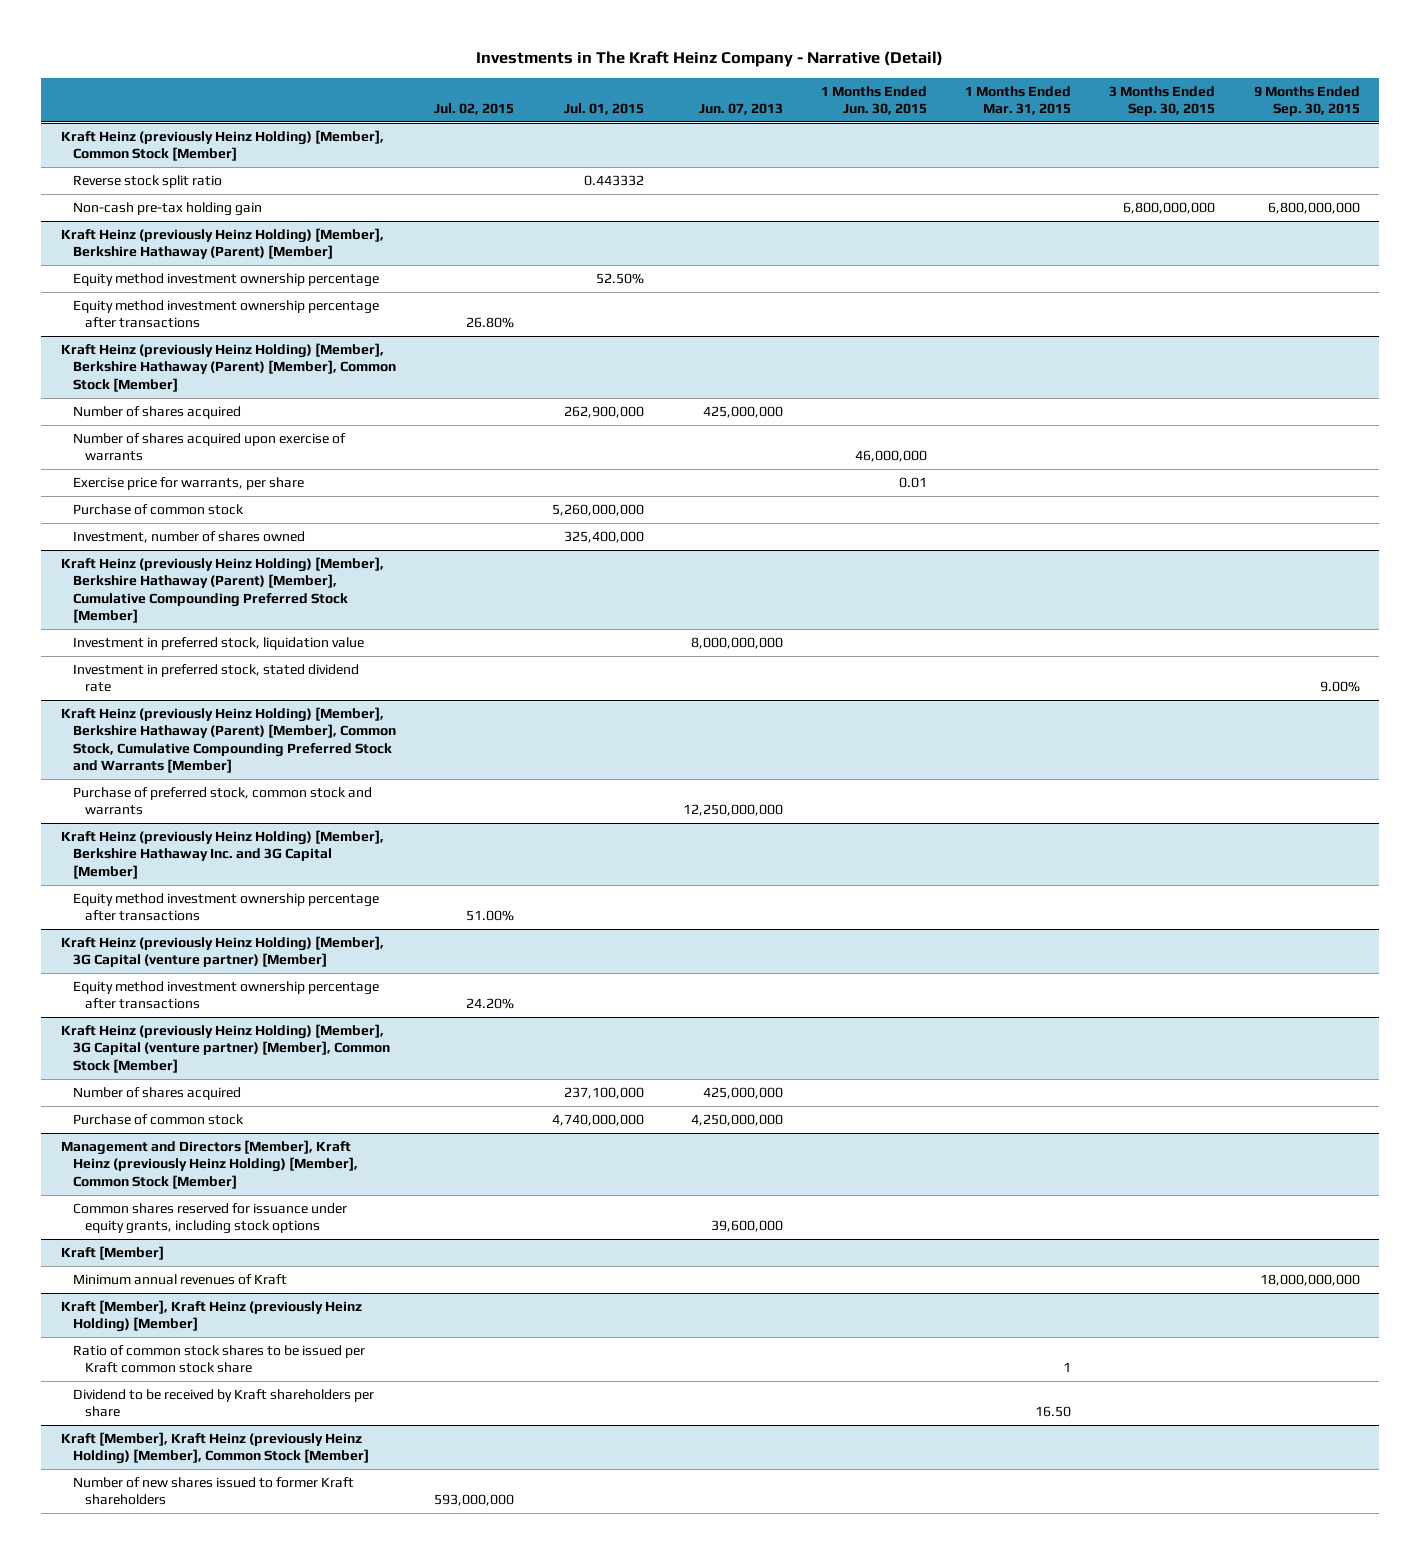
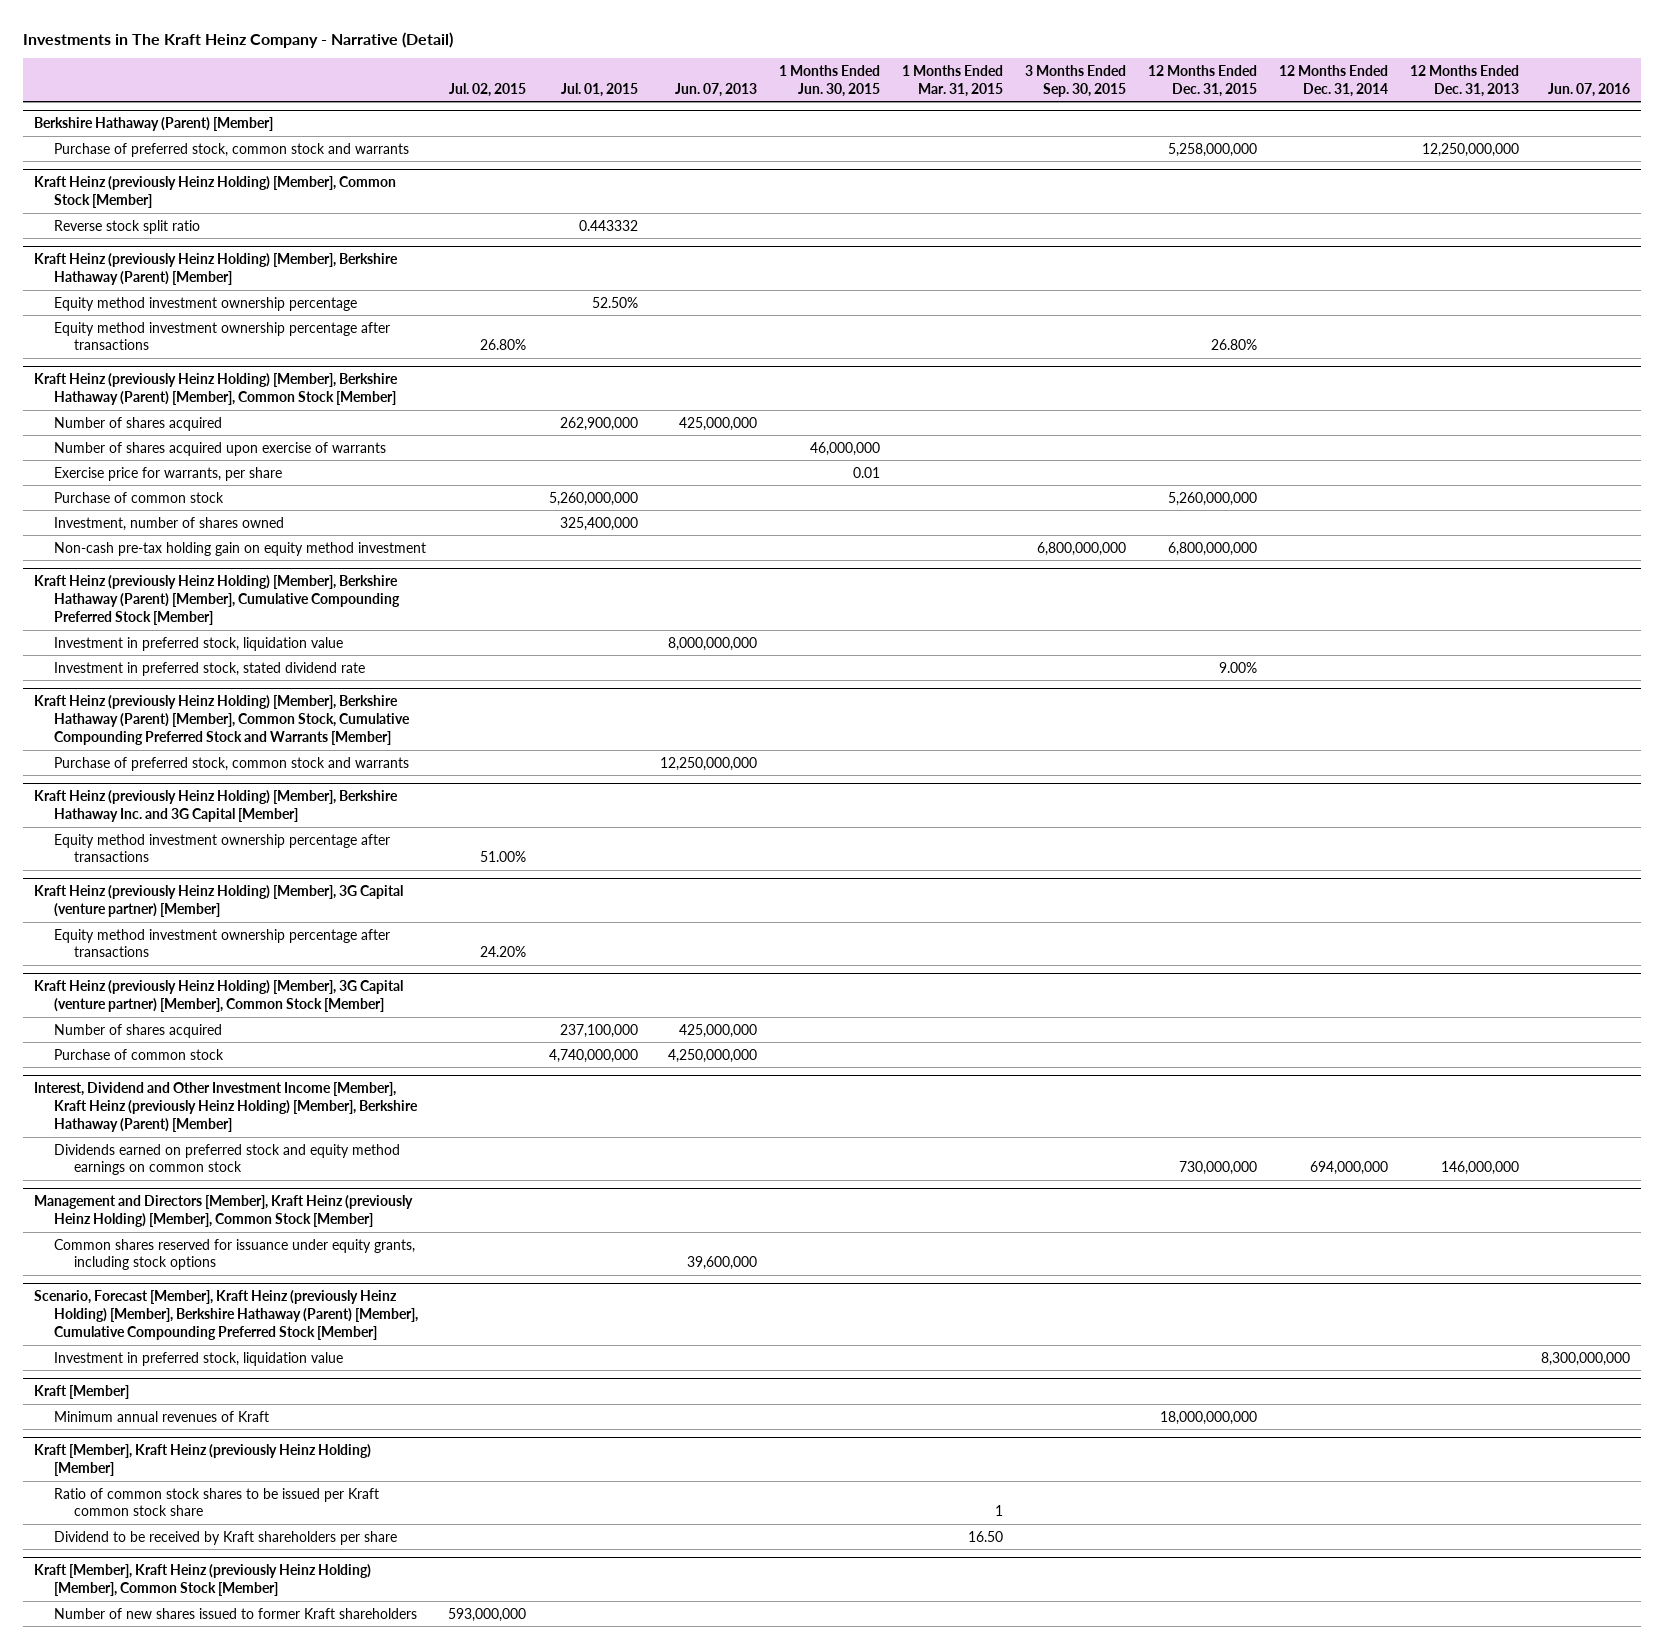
[1253,85,1360,117] 9 Months Ended Sep. 30, 2015 -> none
none -> [1147,64,1257,97] 12 Months Ended Dec. 31, 2015
none -> [1278,64,1388,97] 12 Months Ended Dec. 31, 2014
none -> [1410,64,1520,97] 12 Months Ended Dec. 31, 2013
none -> [1548,82,1631,97] Jun. 07, 2016
none -> [34,117,274,132] Berkshire Hathaway (Parent) [Member]
none -> [54,142,410,157] Purchase of preferred stock, common stock and warrants
[72,202,262,217] Non-cash pre-tax holding gain -> none
none -> [54,541,427,556] Non-cash pre-tax holding gain on equity method investment
none -> [34,1082,419,1132] Interest, Dividend and Other Investment Income [Member], Kraft Heinz (previously Heinz Holding) [Member], Berkshire Hathaway (Parent) [Member]
none -> [54,1143,401,1176] Dividends earned on preferred stock and equity method earnings on common stock
none -> [34,1290,419,1340] Scenario, Forecast [Member], Kraft Heinz (previously Heinz Holding) [Member], Berkshire Hathaway (Parent) [Member], Cumulative Compounding Preferred Stock [Member]
none -> [54,1351,344,1366] Investment in preferred stock, liquidation value

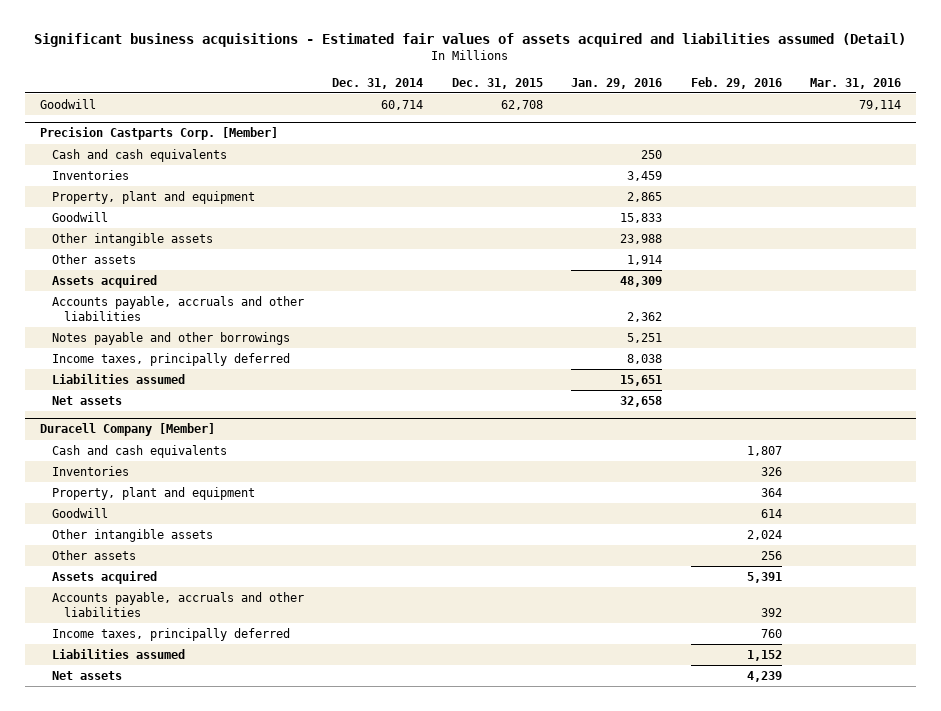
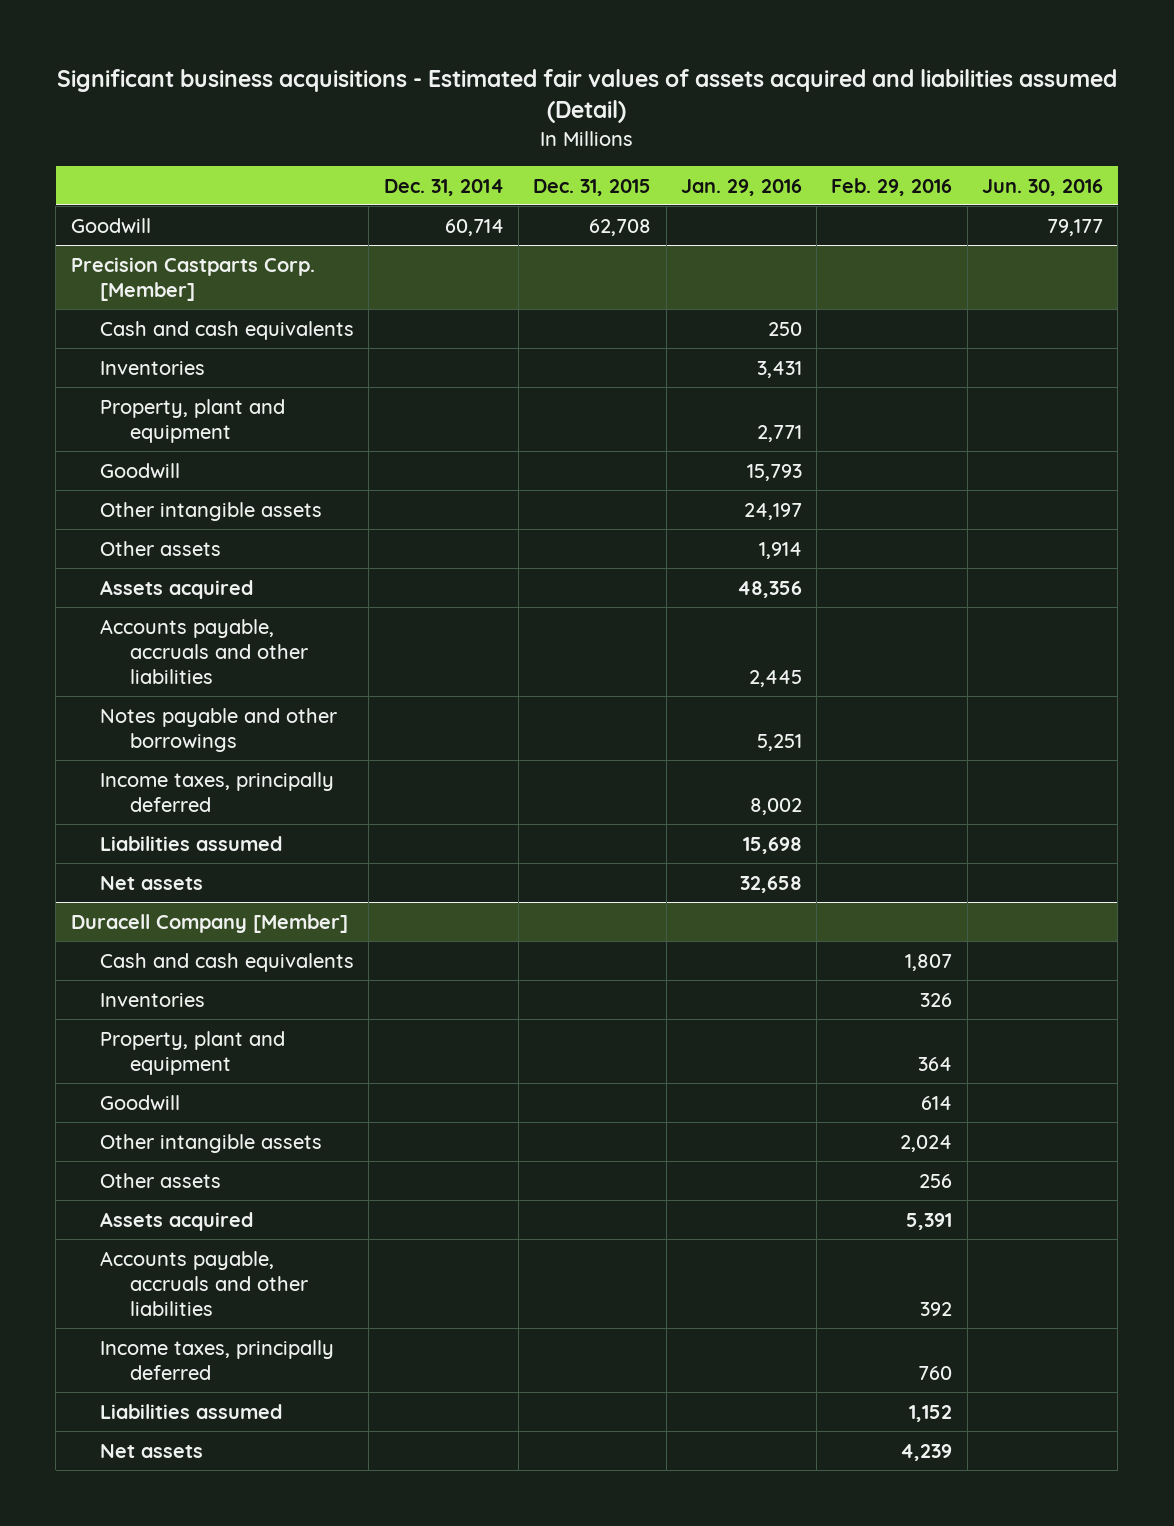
[810,77,902,89] Mar. 31, 2016 -> none
none -> [982,178,1104,196] Jun. 30, 2016
[627,170,663,181] 3,459 -> [756,360,802,378] 3,431
[627,191,663,202] 2,865 -> [756,424,802,442] 2,771
[620,212,663,223] 15,833 -> [746,463,802,481] 15,793
[620,233,663,244] 23,988 -> [743,502,802,520] 24,197
[620,275,663,287] 48,309 -> [736,580,802,598] 48,356
[627,312,663,323] 2,362 -> [748,670,802,688] 2,445
[627,353,663,364] 8,038 -> [749,797,802,815] 8,002
[620,374,663,386] 15,651 -> [742,836,802,854] 15,698

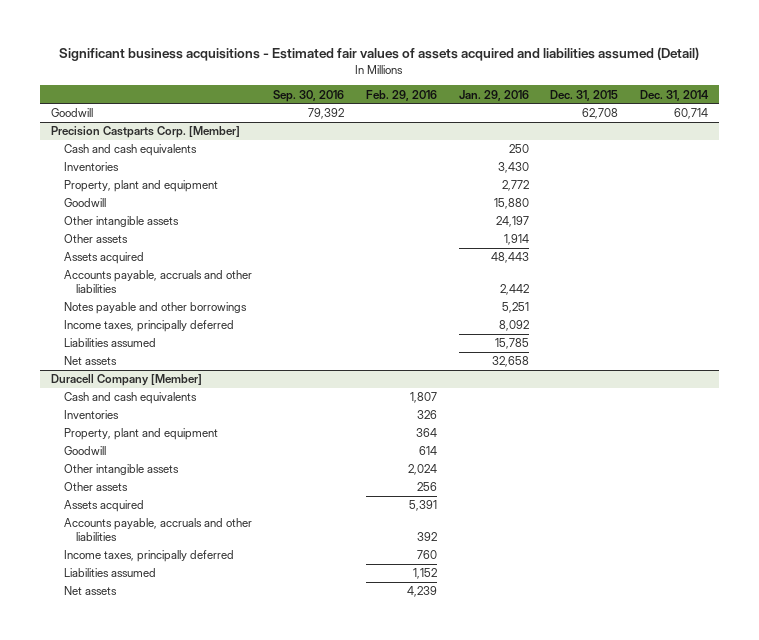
[982,178,1104,196] Jun. 30, 2016 -> none
none -> [273,89,345,102] Sep. 30, 2016
[756,360,802,378] 3,431 -> [497,162,529,174] 3,430
[756,424,802,442] 2,771 -> [501,180,529,192] 2,772
[746,463,802,481] 15,793 -> [493,198,529,210] 15,880
[736,580,802,598] 48,356 -> [490,252,529,264] 48,443
[748,670,802,688] 2,445 -> [499,283,529,295] 2,442
[749,797,802,815] 8,002 -> [498,320,529,332] 8,092
[742,836,802,854] 15,698 -> [494,338,529,350] 15,785

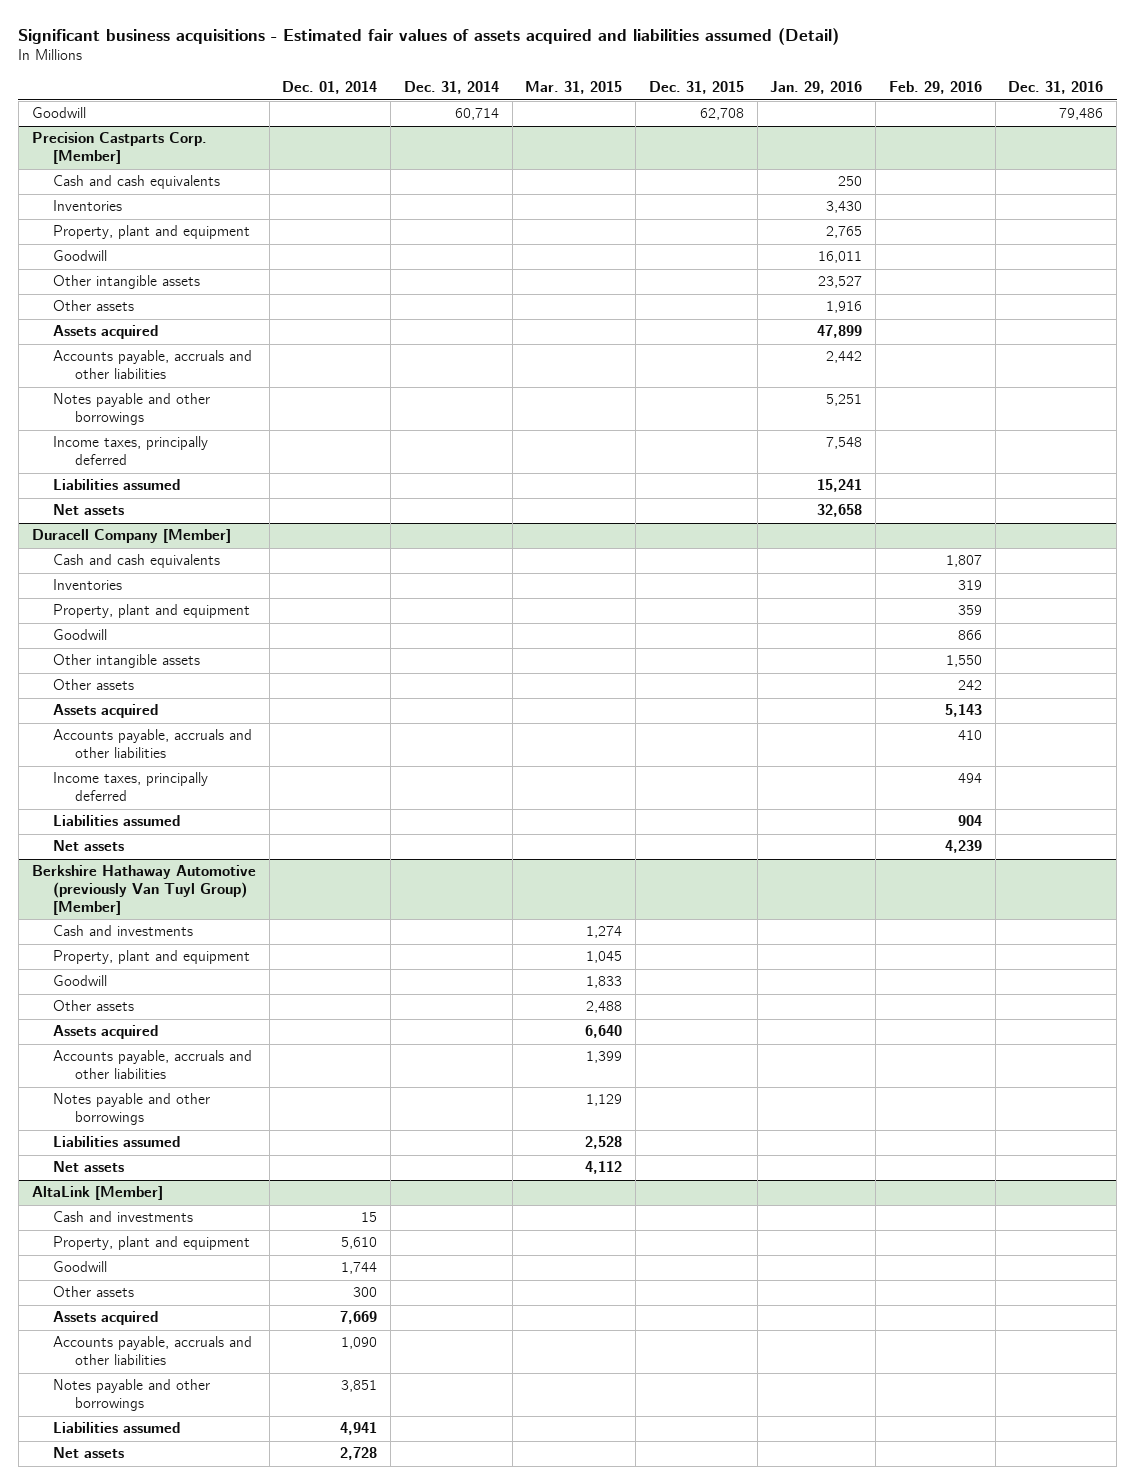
[273,89,345,102] Sep. 30, 2016 -> none
none -> [282,81,378,95] Dec. 01, 2014
none -> [525,81,623,95] Mar. 31, 2015
none -> [1008,81,1104,95] Dec. 31, 2016
[501,180,529,192] 2,772 -> [826,226,863,239] 2,765
[493,198,529,210] 15,880 -> [818,251,863,264] 16,011
[495,216,529,228] 24,197 -> [818,276,863,289] 23,527
[503,234,529,246] 1,914 -> [826,301,863,314] 1,916
[490,252,529,264] 48,443 -> [817,325,863,339] 47,899
[498,320,529,332] 8,092 -> [826,437,863,450] 7,548
[494,338,529,350] 15,785 -> [817,479,863,493] 15,241
[416,410,437,420] 326 -> [957,580,982,591] 319
[415,428,437,438] 364 -> [957,605,982,616] 359
[418,446,437,456] 614 -> [957,630,982,641] 866
[407,464,437,476] 2,024 -> [945,655,982,668] 1,550
[416,482,437,492] 256 -> [957,680,982,691] 242
[408,500,437,512] 5,391 -> [944,704,982,718] 5,143
[416,531,437,541] 392 -> [957,730,982,741] 410
[416,550,437,560] 760 -> [957,773,982,784] 494
[412,568,437,580] 1,152 -> [957,815,982,827] 904
none -> [31,865,256,915] Berkshire Hathaway Automotive (previously Van Tuyl Group) [Member]
none -> [53,925,194,937] Cash and investments
none -> [53,950,251,965] Property, plant and equipment
none -> [53,975,108,987] Goodwill
none -> [53,1000,135,1012] Other assets
none -> [53,1025,159,1040] Assets acquired
none -> [53,1050,253,1080] Accounts payable, accruals and other liabilities
none -> [53,1093,211,1126] Notes payable and other borrowings
none -> [53,1136,181,1148] Liabilities assumed
none -> [53,1161,125,1173] Net assets
none -> [31,1186,163,1201] AltaLink [Member]
none -> [53,1211,194,1223] Cash and investments
none -> [53,1236,251,1251] Property, plant and equipment
none -> [53,1261,108,1273] Goodwill
none -> [53,1286,135,1298] Other assets
none -> [53,1311,159,1326] Assets acquired
none -> [53,1336,253,1366] Accounts payable, accruals and other liabilities
none -> [53,1379,211,1412] Notes payable and other borrowings
none -> [53,1422,181,1434] Liabilities assumed
none -> [53,1447,125,1459] Net assets

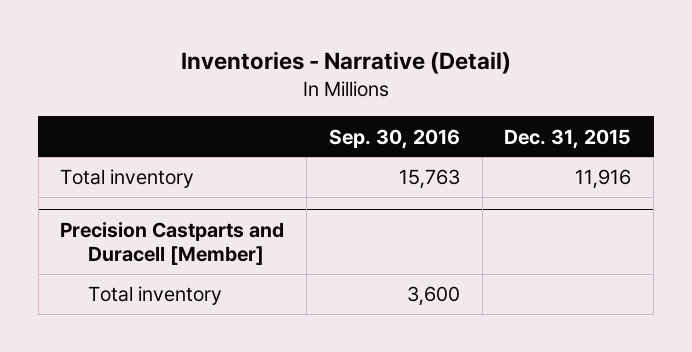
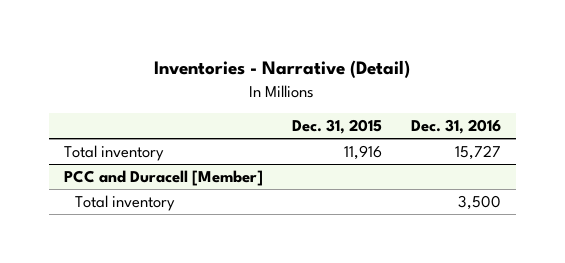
[328,128,460,149] Sep. 30, 2016 -> none
none -> [411,119,502,135] Dec. 31, 2016
[60,221,285,266] Precision Castparts and Duracell [Member] -> [63,169,263,186] PCC and Duracell [Member]

